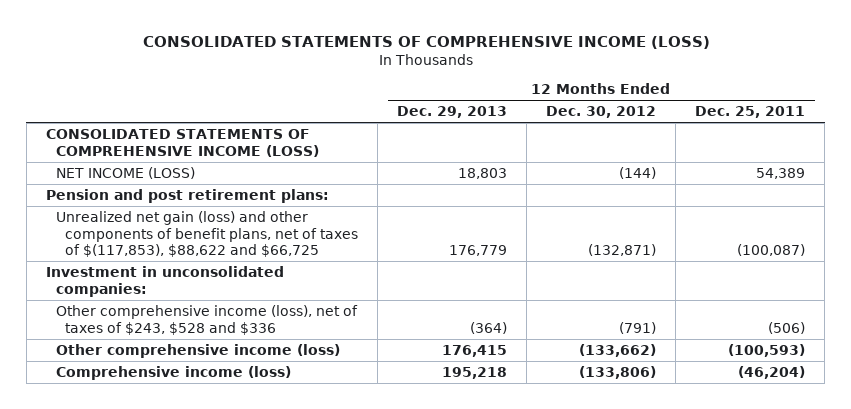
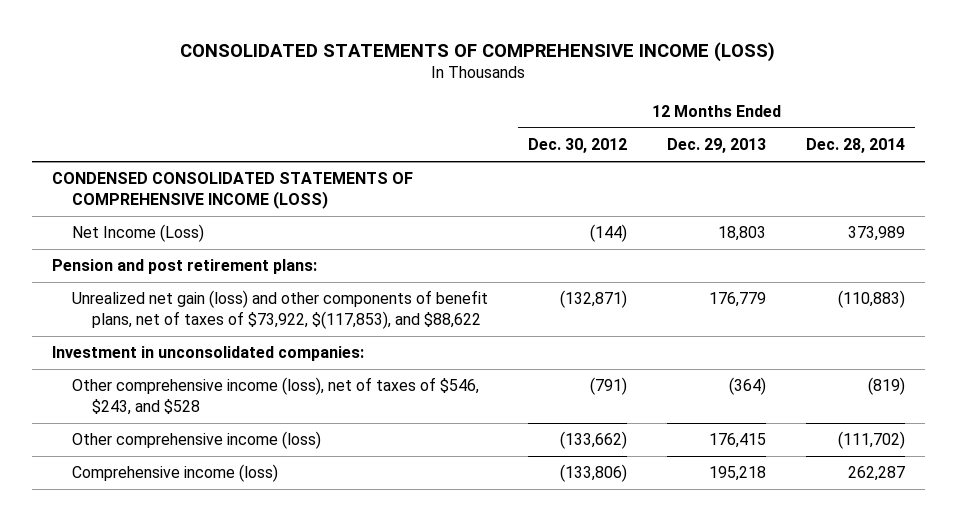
[695,106,806,119] Dec. 25, 2011 -> none
none -> [806,138,906,154] Dec. 28, 2014
[45,128,319,157] CONSOLIDATED STATEMENTS OF COMPREHENSIVE INCOME (LOSS) -> [51,172,413,210] CONDENSED CONSOLIDATED STATEMENTS OF COMPREHENSIVE INCOME (LOSS)
[55,166,195,179] NET INCOME (LOSS) -> [71,224,204,243] Net Income (Loss)
[55,210,359,258] Unrealized net gain (loss) and other components of benefit plans, net of taxes of $(117,853), $88,622 and $66,725 -> [71,290,488,330] Unrealized net gain (loss) and other components of benefit plans, net of taxes of $73,922, $(117,853), and $88,622
[55,304,358,335] Other comprehensive income (loss), net of taxes of $243, $528 and $336 -> [71,377,479,416] Other comprehensive income (loss), net of taxes of $546, $243, and $528

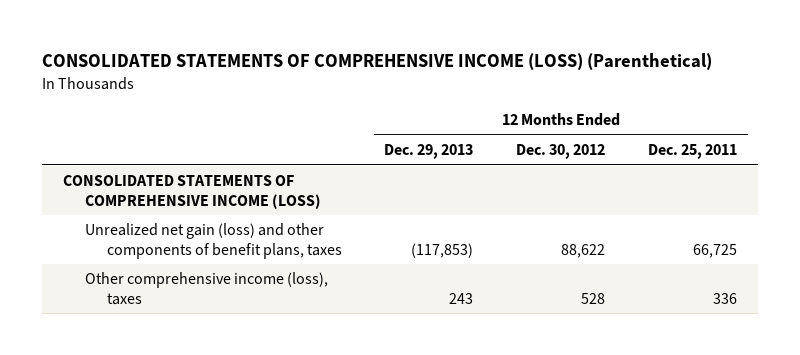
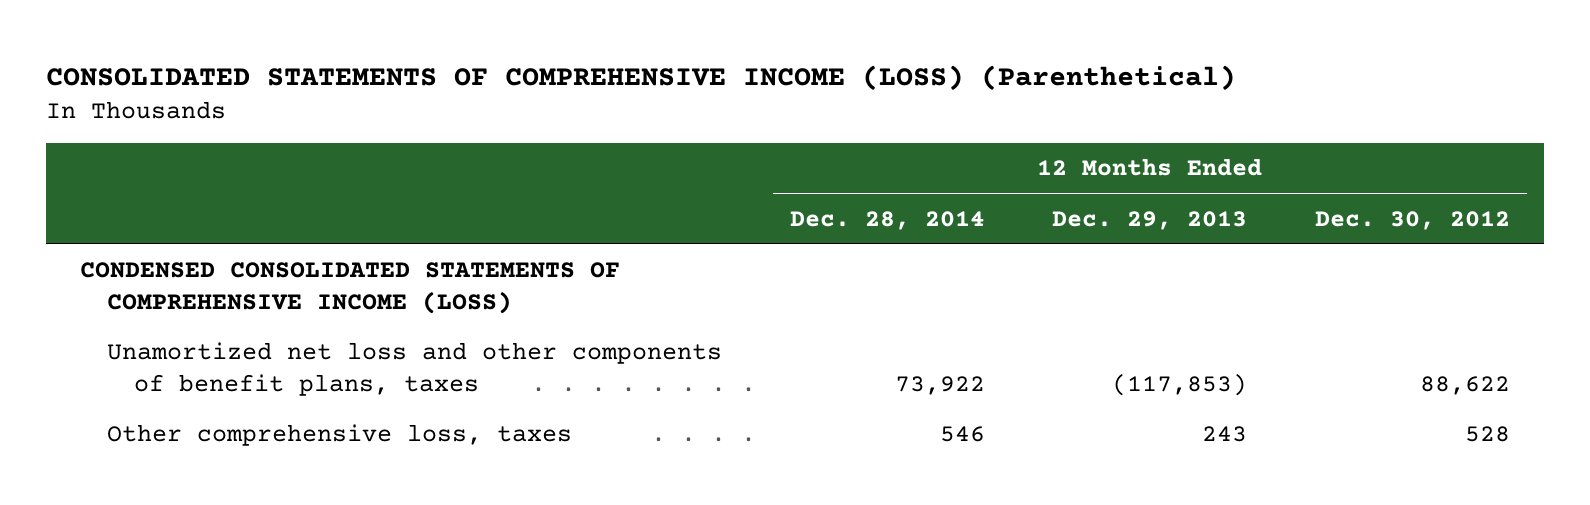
[647,144,737,160] Dec. 25, 2011 -> none
none -> [789,210,985,230] Dec. 28, 2014
[62,175,321,209] CONSOLIDATED STATEMENTS OF COMPREHENSIVE INCOME (LOSS) -> [80,262,621,314] CONDENSED CONSOLIDATED STATEMENTS OF COMPREHENSIVE INCOME (LOSS)
[84,223,342,259] Unrealized net gain (loss) and other components of benefit plans, taxes -> [106,342,722,396] Unamortized net loss and other components of benefit plans, taxes
[84,272,328,305] Other comprehensive income (loss), taxes -> [106,424,572,447] Other comprehensive loss, taxes

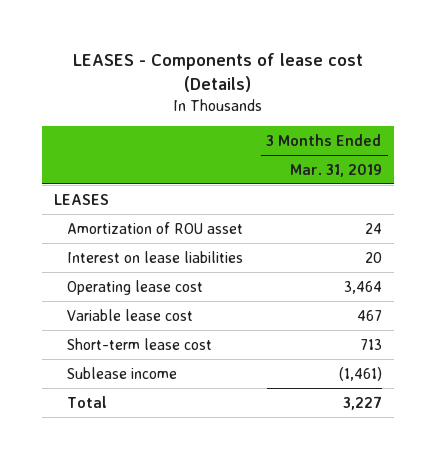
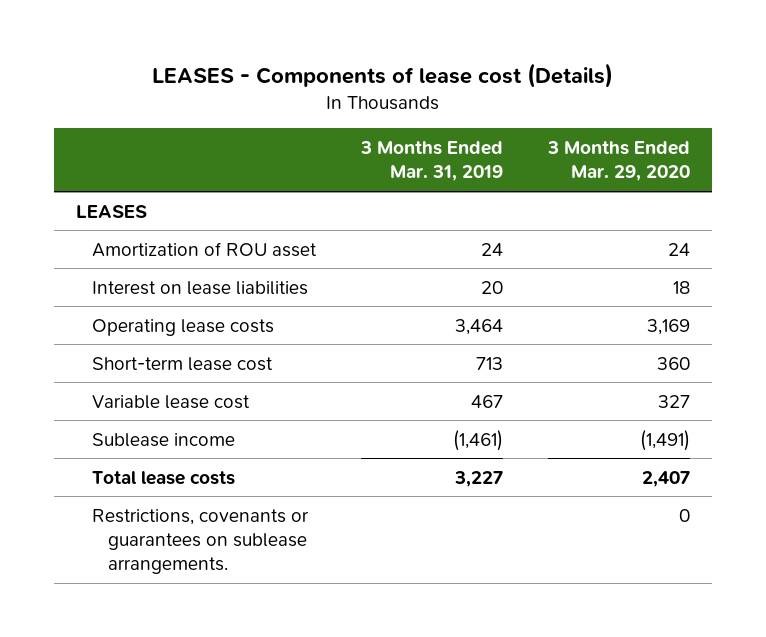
none -> [546,141,690,182] 3 Months Ended Mar. 29, 2020
[67,279,204,295] Operating lease cost -> [92,318,275,336] Operating lease costs
[67,308,194,321] Variable lease cost -> [92,394,251,409] Variable lease cost
[67,395,108,408] Total -> [92,470,236,485] Total lease costs
none -> [92,508,310,575] Restrictions, covenants or guarantees on sublease arrangements.

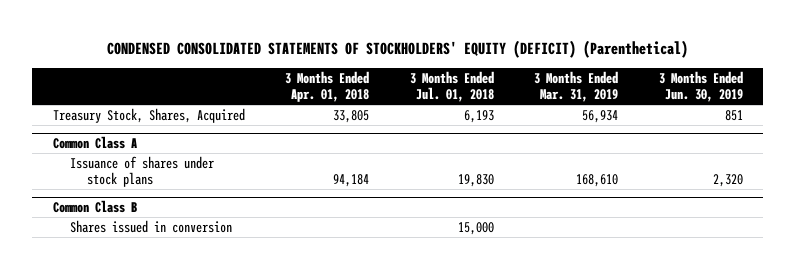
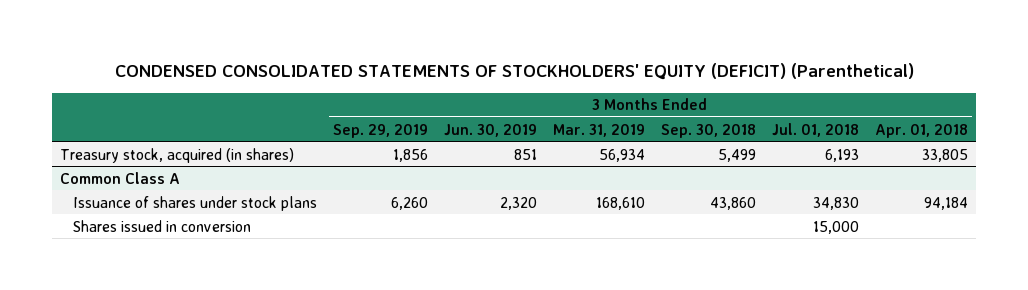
none -> [332,123,428,138] Sep. 29, 2019
none -> [660,123,756,138] Sep. 30, 2018
[52,107,245,123] Treasury Stock, Shares, Acquired -> [60,147,295,163] Treasury stock, acquired (in shares)
[52,200,137,214] Common Class B -> none
[457,174,494,188] 19,830 -> [812,196,859,210] 34,830

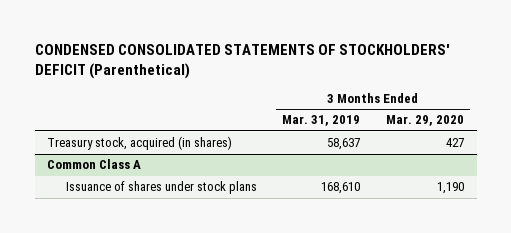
[115,62,915,80] CONDENSED CONSOLIDATED STATEMENTS OF STOCKHOLDERS' EQUITY (DEFICIT) (Parenthetical) -> [34,43,450,79] CONDENSED CONSOLIDATED STATEMENTS OF STOCKHOLDERS' DEFICIT (Parenthetical)
[332,123,428,138] Sep. 29, 2019 -> none
[443,123,537,137] Jun. 30, 2019 -> none
[660,123,756,138] Sep. 30, 2018 -> none
[771,122,859,137] Jul. 01, 2018 -> none
[874,123,968,138] Apr. 01, 2018 -> none
none -> [386,115,465,127] Mar. 29, 2020
[598,148,645,162] 56,934 -> [327,138,361,151] 58,637
[72,219,251,232] Shares issued in conversion -> none

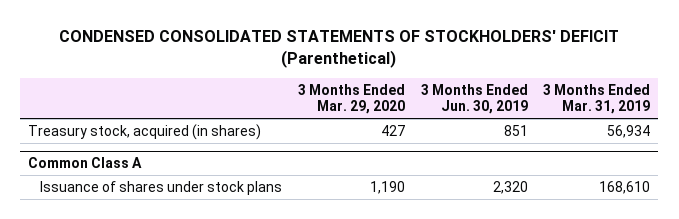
none -> [420,83,528,115] 3 Months Ended Jun. 30, 2019
[327,138,361,151] 58,637 -> [607,124,651,138] 56,934

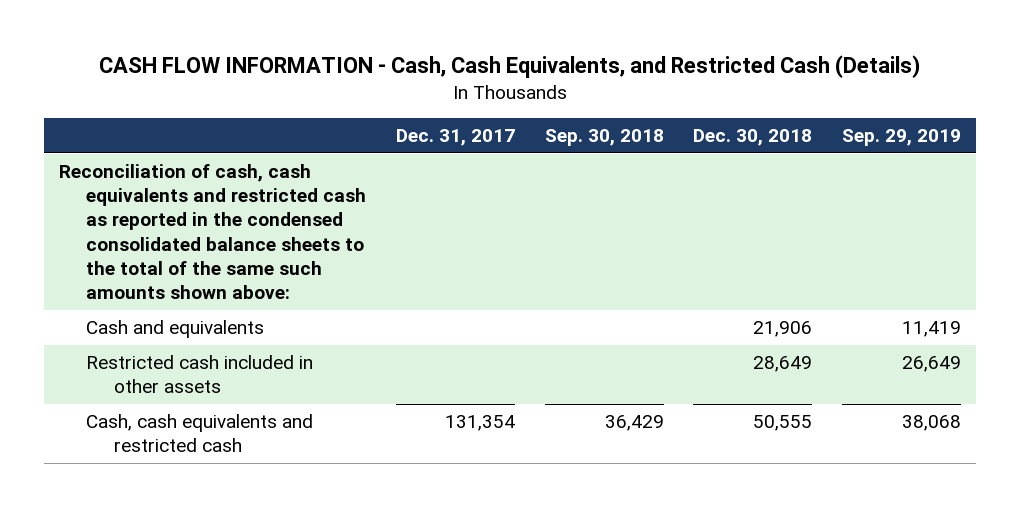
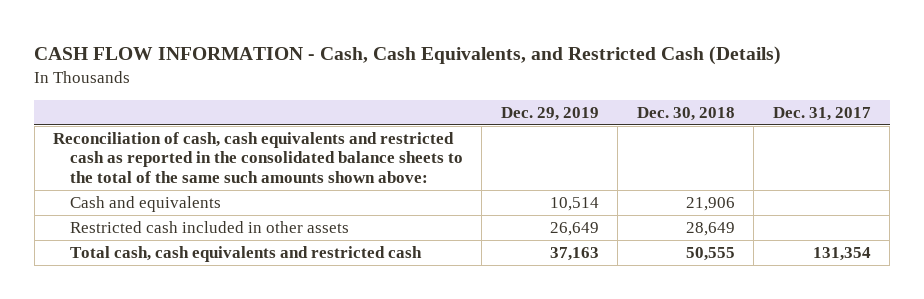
[544,129,664,147] Sep. 30, 2018 -> none
[842,129,962,147] Sep. 29, 2019 -> none
none -> [500,106,599,121] Dec. 29, 2019
[58,164,367,299] Reconciliation of cash, cash equivalents and restricted cash as reported in the condensed consolidated balance sheets to the total of the same such amounts shown above: -> [53,132,463,183] Reconciliation of cash, cash equivalents and restricted cash as reported in the consolidated balance sheets to the total of the same such amounts shown above:
[86,414,314,453] Cash, cash equivalents and restricted cash -> [69,246,422,263] Total cash, cash equivalents and restricted cash

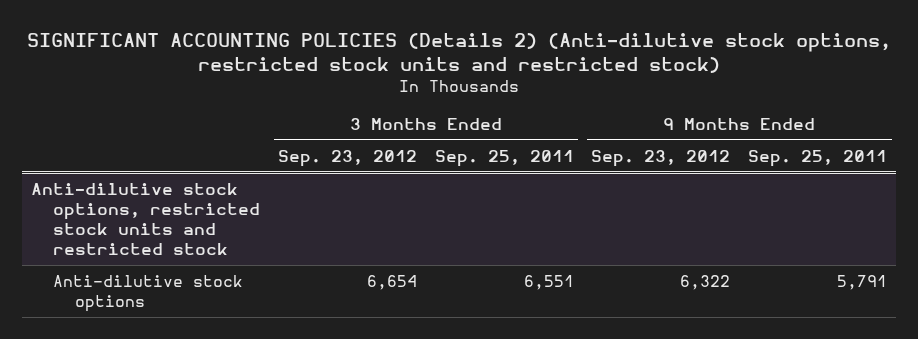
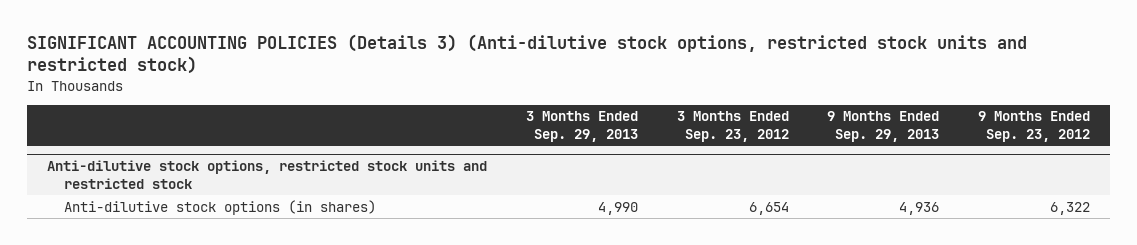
[27,32,892,74] SIGNIFICANT ACCOUNTING POLICIES (Details 2) (Anti-dilutive stock options, restricted stock units and restricted stock) -> [27,34,1028,75] SIGNIFICANT ACCOUNTING POLICIES (Details 3) (Anti-dilutive stock options, restricted stock units and restricted stock)
[434,149,574,167] Sep. 25, 2011 -> none
[748,149,888,167] Sep. 25, 2011 -> none
none -> [525,111,638,143] 3 Months Ended Sep. 29, 2013
none -> [827,111,940,143] 9 Months Ended Sep. 29, 2013
[53,274,244,312] Anti-dilutive stock options -> [64,199,377,215] Anti-dilutive stock options (in shares)

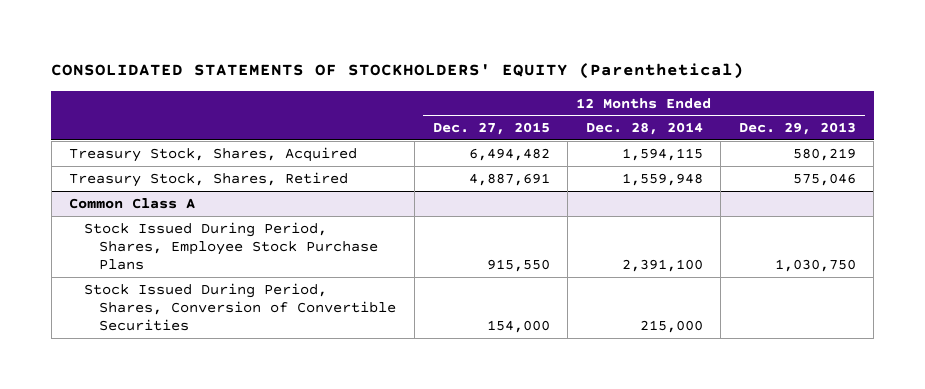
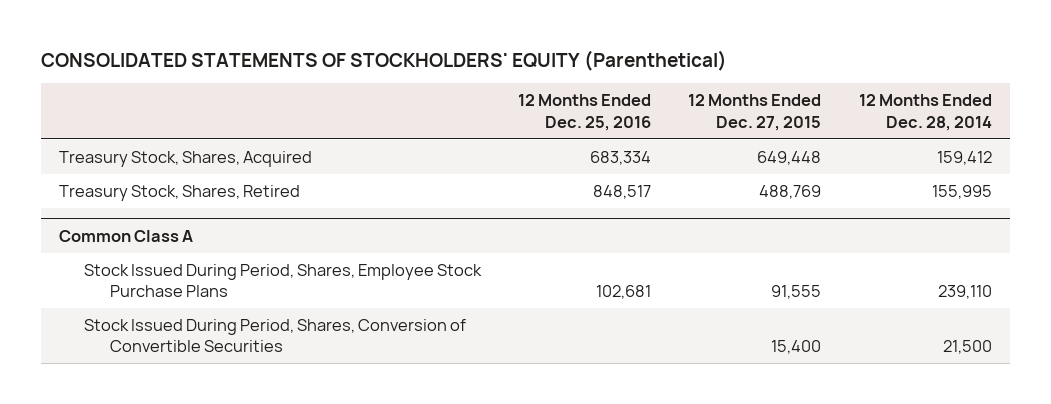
[738,122,856,136] Dec. 29, 2013 -> none
none -> [518,94,652,131] 12 Months Ended Dec. 25, 2016
[468,147,550,161] 6,494,482 -> [757,151,822,166] 649,448
[621,147,703,161] 1,594,115 -> [936,151,992,166] 159,412
[468,172,550,186] 4,887,691 -> [759,185,822,200] 488,769
[621,172,703,186] 1,559,948 -> [931,185,992,200] 155,995
[486,259,550,273] 915,550 -> [771,285,822,300] 91,555
[621,259,703,273] 2,391,100 -> [937,285,992,300] 239,110
[486,320,550,334] 154,000 -> [771,340,822,355] 15,400
[639,320,703,334] 215,000 -> [942,340,992,355] 21,500

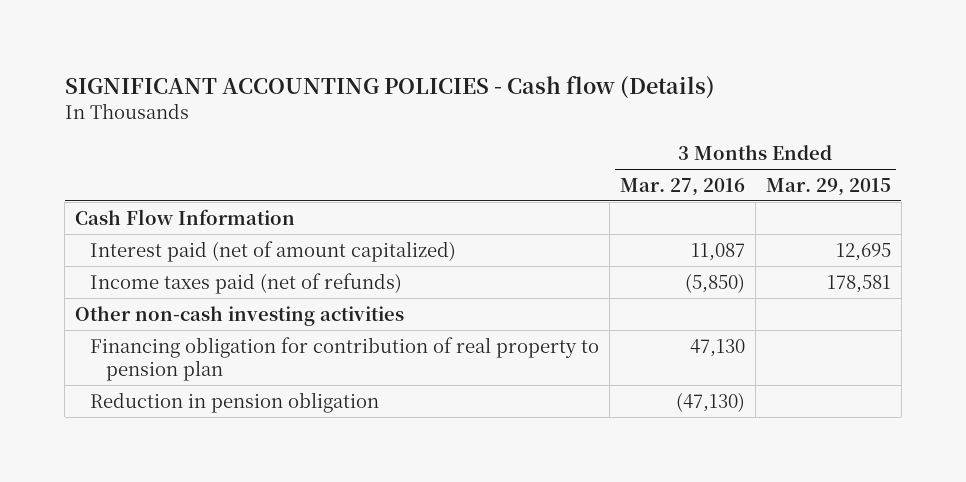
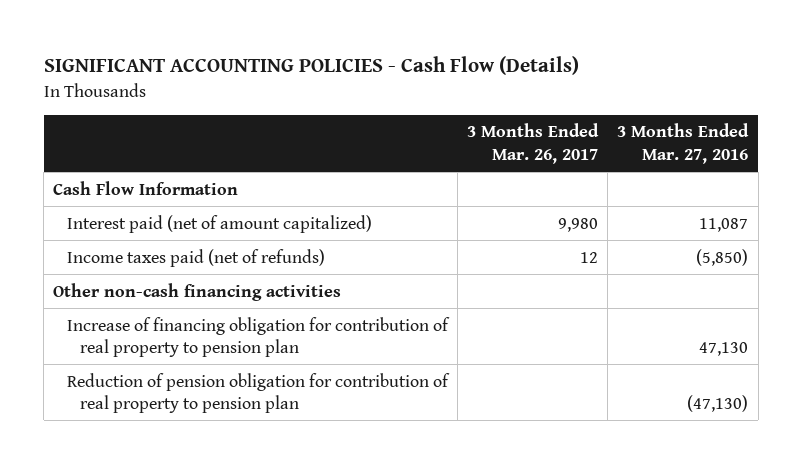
[64,75,715,99] SIGNIFICANT ACCOUNTING POLICIES - Cash flow (Details) -> [43,56,579,76] SIGNIFICANT ACCOUNTING POLICIES - Cash Flow (Details)
[765,177,891,196] Mar. 29, 2015 -> none
none -> [467,123,600,165] 3 Months Ended Mar. 26, 2017
[75,305,405,326] Other non-cash investing activities -> [53,282,342,301] Other non-cash financing activities
[90,336,600,381] Financing obligation for contribution of real property to pension plan -> [66,316,450,358] Increase of financing obligation for contribution of real property to pension plan
[90,391,380,413] Reduction in pension obligation -> [66,372,450,414] Reduction of pension obligation for contribution of real property to pension plan

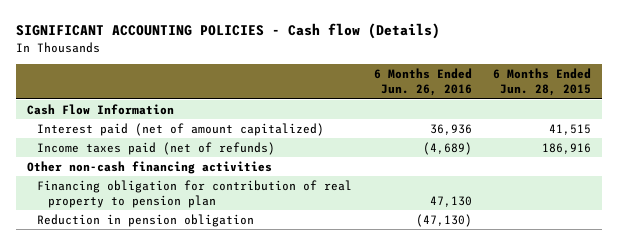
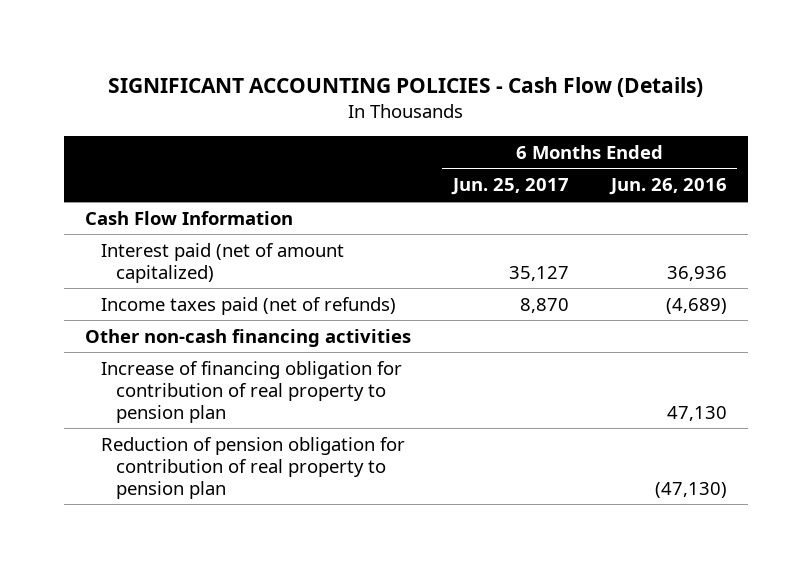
[16,23,441,40] SIGNIFICANT ACCOUNTING POLICIES - Cash flow (Details) -> [107,76,703,97] SIGNIFICANT ACCOUNTING POLICIES - Cash Flow (Details)
[493,68,592,97] 6 Months Ended Jun. 28, 2015 -> none
none -> [450,178,569,196] Jun. 25, 2017
[37,179,353,208] Financing obligation for contribution of real property to pension plan -> [100,360,402,423] Increase of financing obligation for contribution of real property to pension plan
[37,213,255,227] Reduction in pension obligation -> [100,436,405,499] Reduction of pension obligation for contribution of real property to pension plan

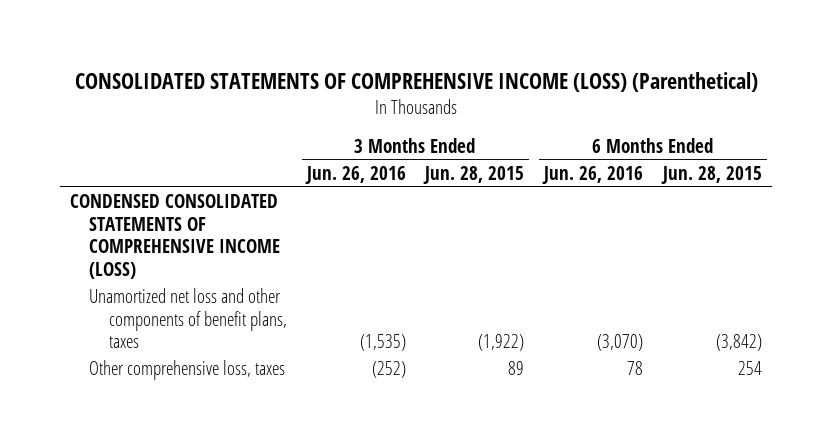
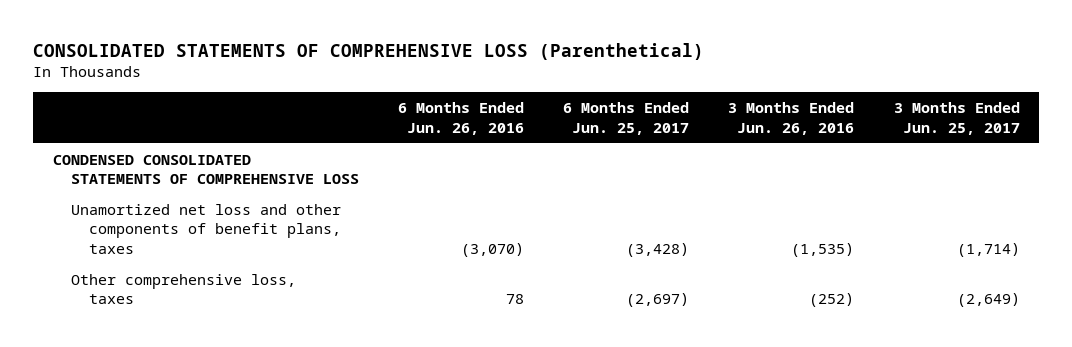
[74,71,758,92] CONSOLIDATED STATEMENTS OF COMPREHENSIVE INCOME (LOSS) (Parenthetical) -> [33,42,705,60] CONSOLIDATED STATEMENTS OF COMPREHENSIVE LOSS (Parenthetical)
[423,165,525,184] Jun. 28, 2015 -> none
[660,165,762,184] Jun. 28, 2015 -> none
none -> [563,102,690,135] 6 Months Ended Jun. 25, 2017
none -> [893,102,1020,135] 3 Months Ended Jun. 25, 2017
[69,194,281,279] CONDENSED CONSOLIDATED STATEMENTS OF COMPREHENSIVE INCOME (LOSS) -> [52,154,359,185] CONDENSED CONSOLIDATED STATEMENTS OF COMPREHENSIVE LOSS

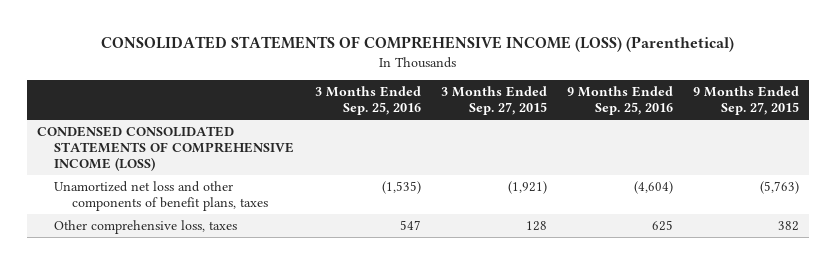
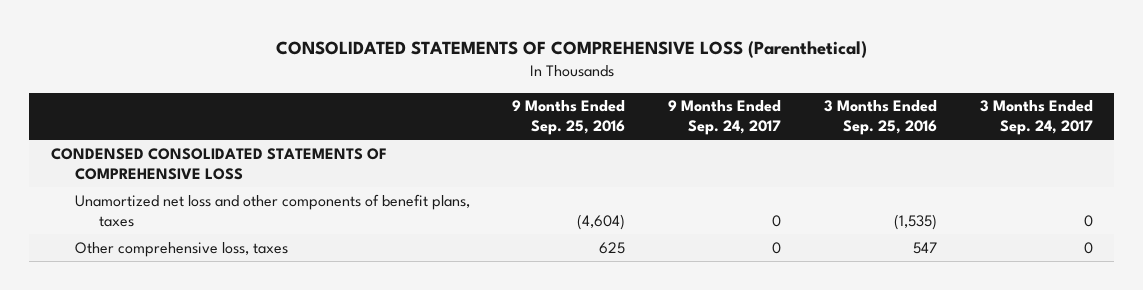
[100,36,734,53] CONSOLIDATED STATEMENTS OF COMPREHENSIVE INCOME (LOSS) (Parenthetical) -> [275,41,867,59] CONSOLIDATED STATEMENTS OF COMPREHENSIVE LOSS (Parenthetical)
[440,86,547,116] 3 Months Ended Sep. 27, 2015 -> none
[693,86,800,116] 9 Months Ended Sep. 27, 2015 -> none
none -> [668,100,782,136] 9 Months Ended Sep. 24, 2017
none -> [979,100,1093,136] 3 Months Ended Sep. 24, 2017
[36,125,295,172] CONDENSED CONSOLIDATED STATEMENTS OF COMPREHENSIVE INCOME (LOSS) -> [50,147,387,180] CONDENSED CONSOLIDATED STATEMENTS OF COMPREHENSIVE LOSS

